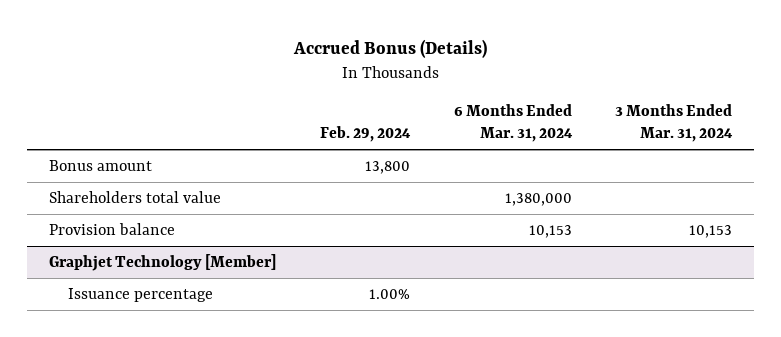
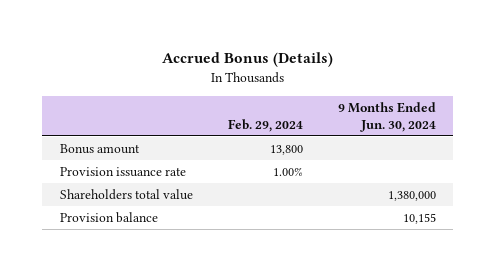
[453,103,573,143] 6 Months Ended Mar. 31, 2024 -> none
[615,103,734,143] 3 Months Ended Mar. 31, 2024 -> none
none -> [337,101,436,132] 9 Months Ended Jun. 30, 2024
none -> [59,167,186,178] Provision issuance rate
[48,253,276,271] Graphjet Technology [Member] -> none
[67,287,213,302] Issuance percentage -> none

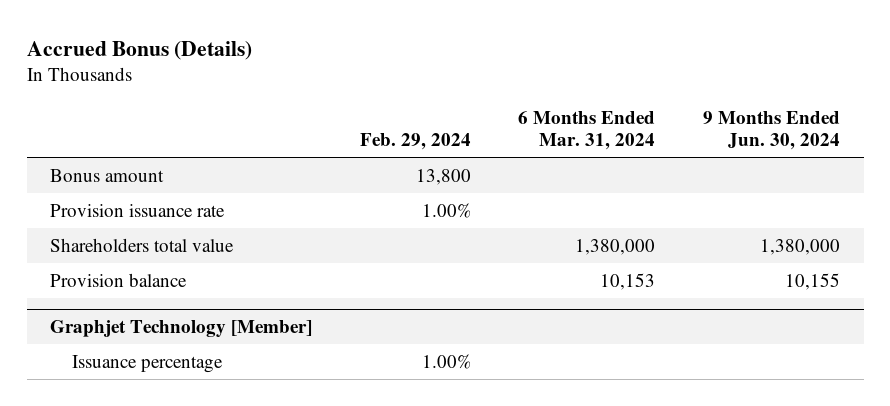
none -> [518,110,656,150] 6 Months Ended Mar. 31, 2024
none -> [50,319,313,337] Graphjet Technology [Member]
none -> [71,354,223,373] Issuance percentage

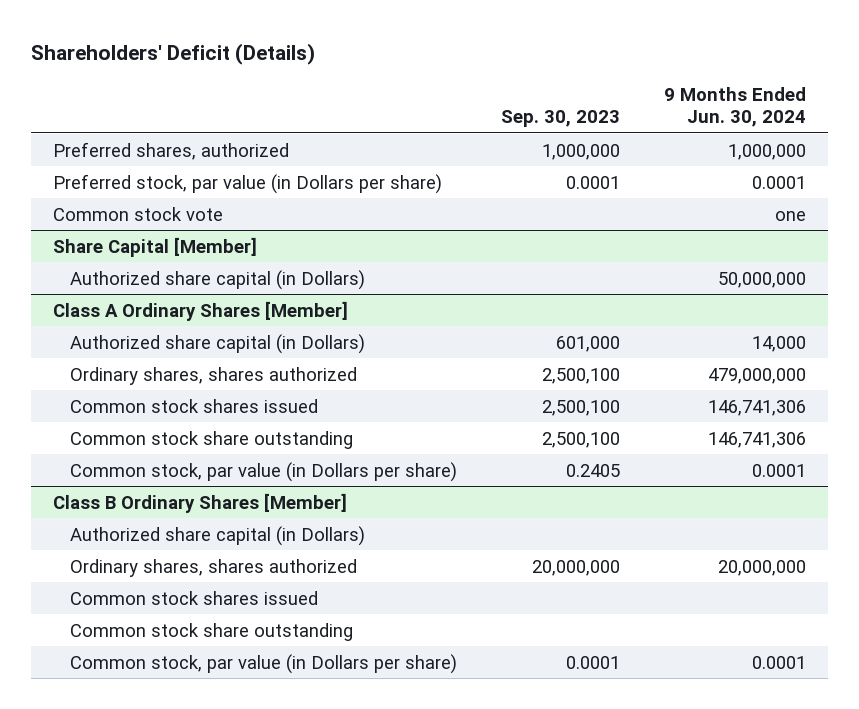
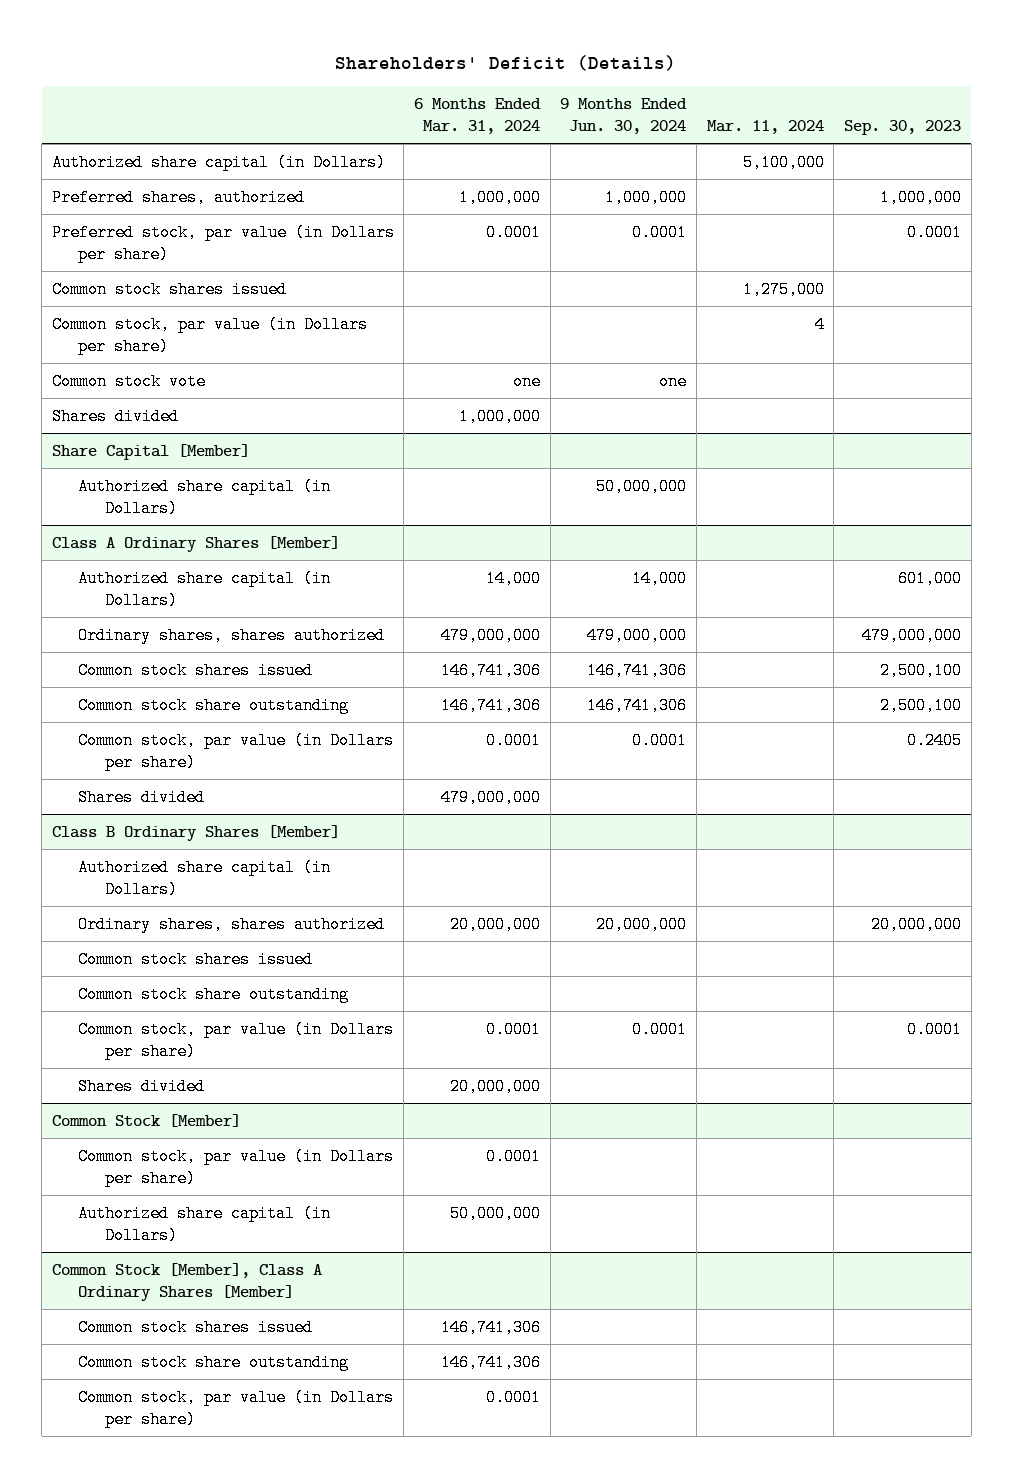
none -> [414,98,542,134] 6 Months Ended Mar. 31, 2024
none -> [706,119,824,134] Mar. 11, 2024
none -> [51,153,386,171] Authorized share capital (in Dollars)
none -> [51,280,287,298] Common stock shares issued
none -> [51,315,368,355] Common stock, par value (in Dollars per share)
none -> [51,407,179,425] Shares divided
[541,367,620,384] 2,500,100 -> [862,626,963,644] 479,000,000
none -> [78,788,206,806] Shares divided
none -> [78,1077,206,1095] Shares divided
none -> [51,1113,241,1127] Common Stock [Member]
none -> [78,1147,395,1187] Common stock, par value (in Dollars per share)
none -> [78,1204,332,1244] Authorized share capital (in Dollars)
none -> [51,1262,322,1301] Common Stock [Member], Class A Ordinary Shares [Member]
none -> [78,1318,314,1336] Common stock shares issued
none -> [78,1353,350,1371] Common stock share outstanding
none -> [78,1388,395,1428] Common stock, par value (in Dollars per share)

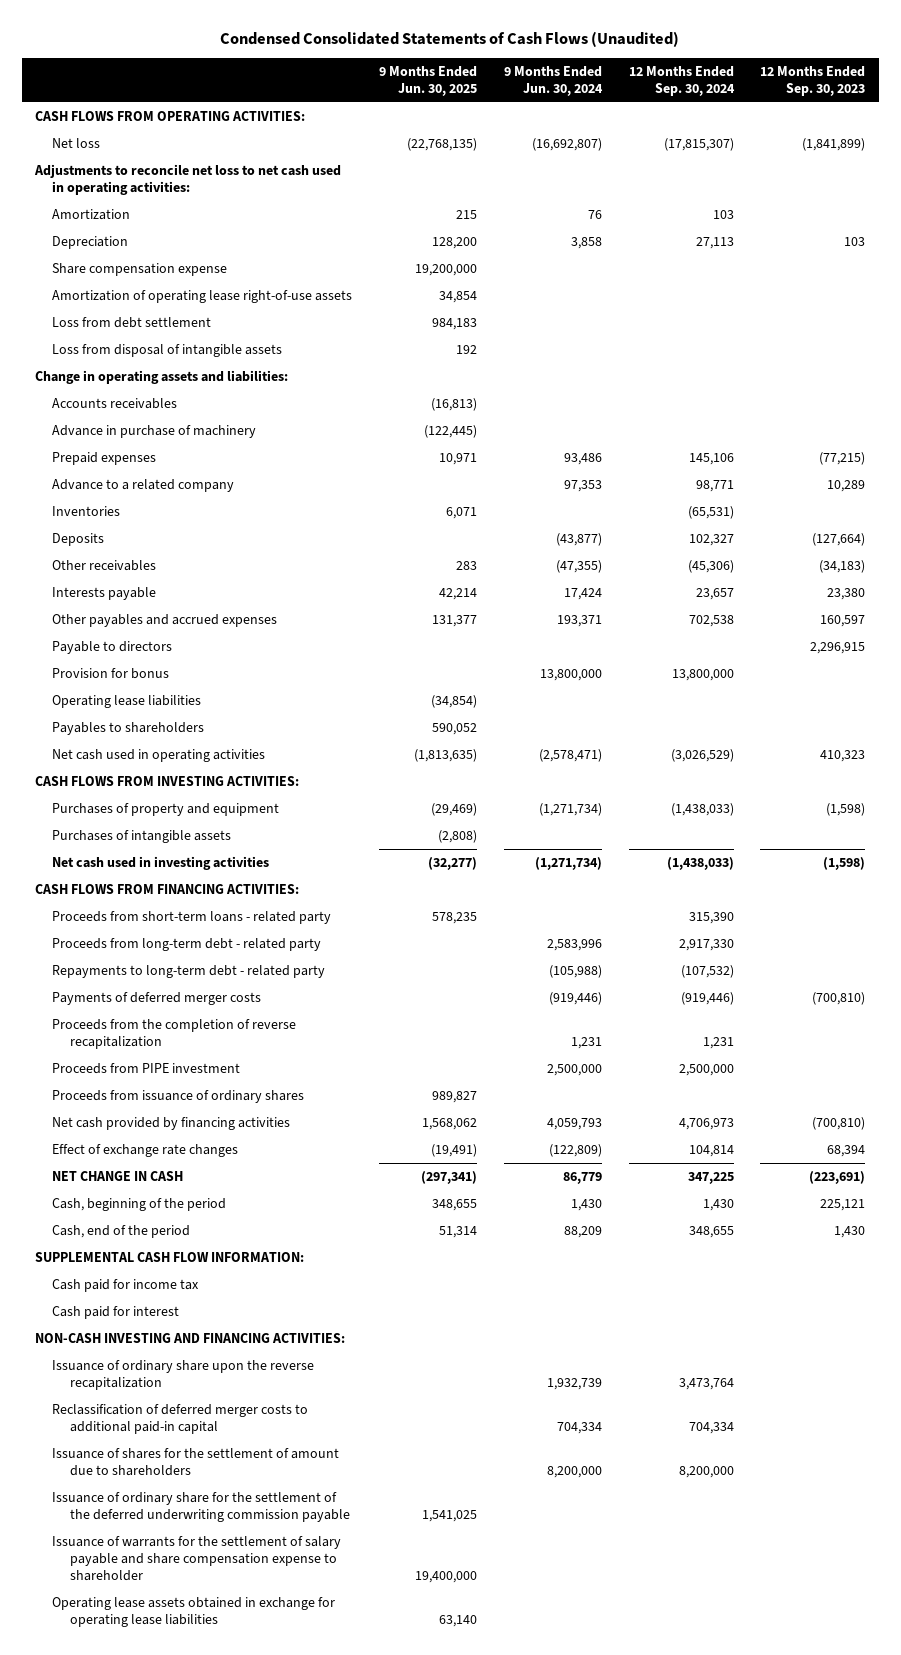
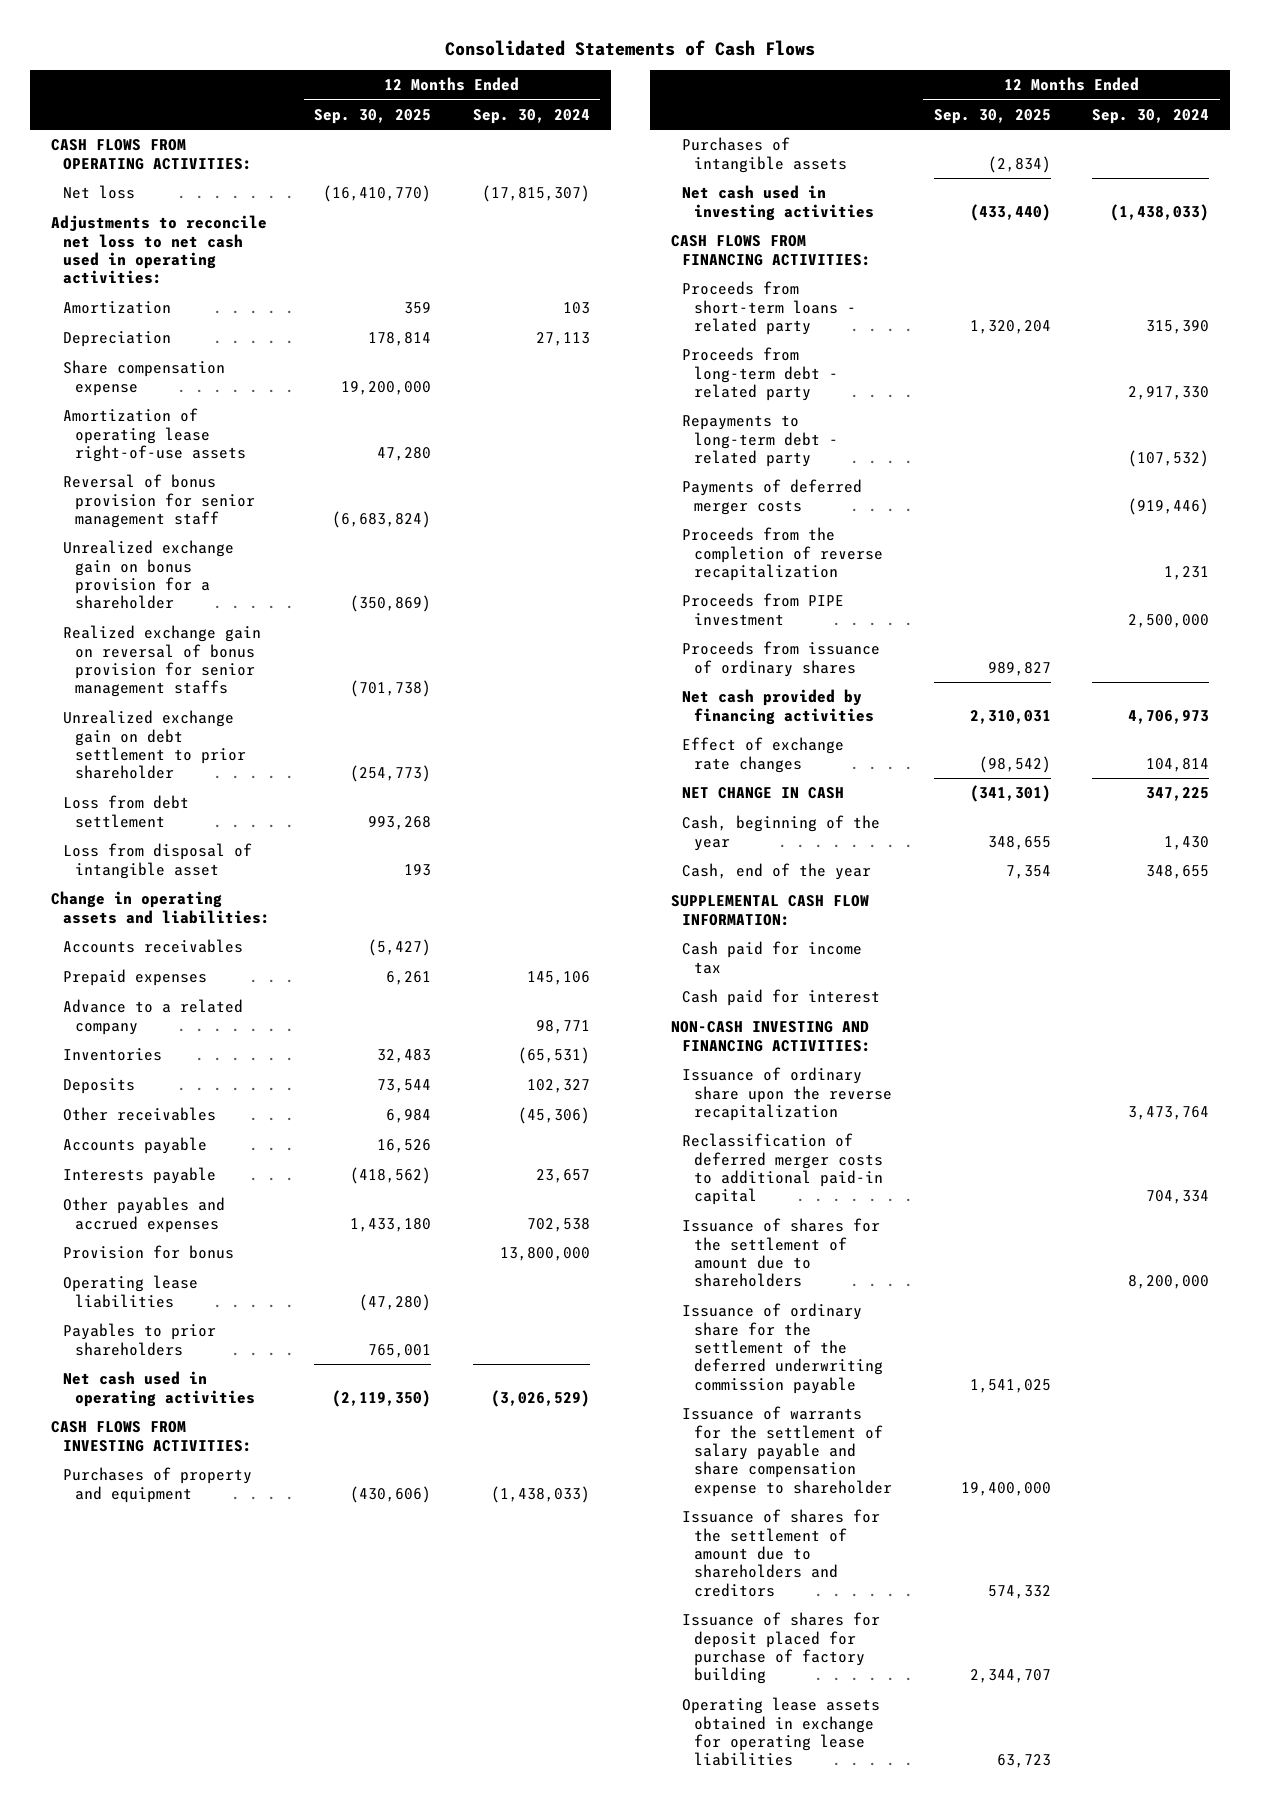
[220,30,680,47] Condensed Consolidated Statements of Cash Flows (Unaudited) -> [445,39,816,56] Consolidated Statements of Cash Flows
[379,66,478,97] 9 Months Ended Jun. 30, 2025 -> none
[503,66,603,97] 9 Months Ended Jun. 30, 2024 -> none
[760,66,866,97] 12 Months Ended Sep. 30, 2023 -> none
none -> [314,109,432,125] Sep. 30, 2025
none -> [63,474,255,529] Reversal of bonus provision for senior management staff
none -> [63,540,235,610] Unrealized exchange gain on bonus provision for a shareholder
none -> [63,625,262,698] Realized exchange gain on reversal of bonus provision for senior management staffs
none -> [63,710,246,780] Unrealized exchange gain on debt settlement to prior shareholder
[52,344,283,358] Loss from disposal of intangible assets -> [63,843,253,879] Loss from disposal of intangible asset
[52,425,257,439] Advance in purchase of machinery -> none
none -> [63,1137,208,1155] Accounts payable
[52,641,173,655] Payable to directors -> none
[52,722,205,736] Payables to shareholders -> [63,1323,217,1356] Payables to prior shareholders
[52,1198,227,1212] Cash, beginning of the period -> [682,815,881,851] Cash, beginning of the year
[52,1225,191,1239] Cash, end of the period -> [682,863,872,881] Cash, end of the year
none -> [682,1509,881,1597] Issuance of shares for the settlement of amount due to shareholders and creditors
none -> [682,1612,881,1685] Issuance of shares for deposit placed for purchase of factory building

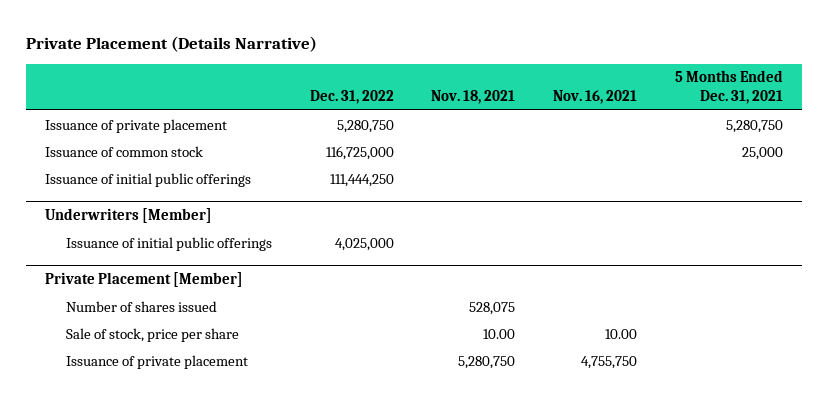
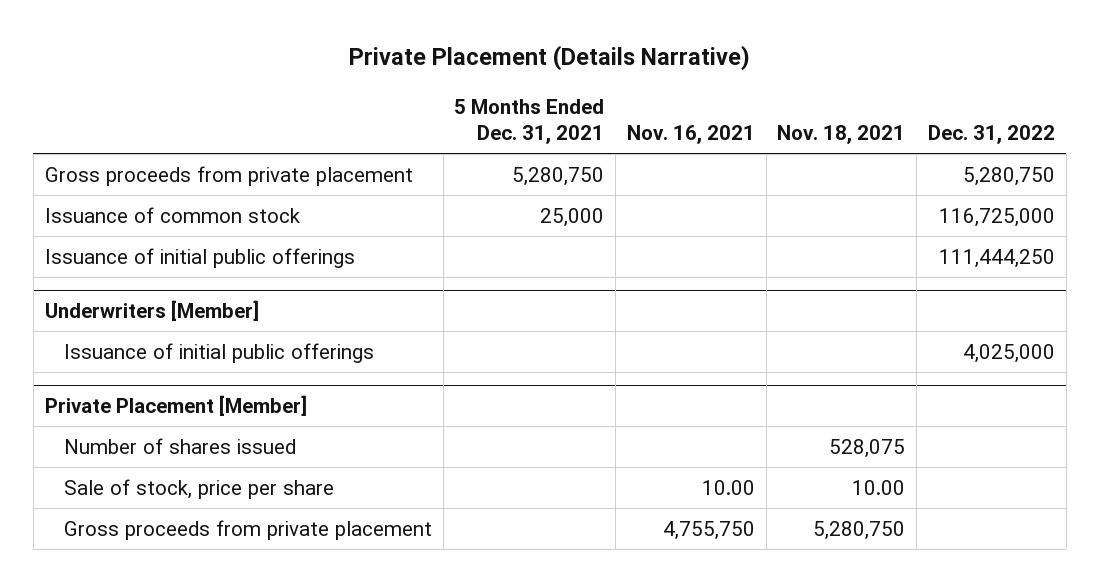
[44,118,227,133] Issuance of private placement -> [44,165,413,186] Gross proceeds from private placement
[65,354,248,369] Issuance of private placement -> [63,519,432,540] Gross proceeds from private placement

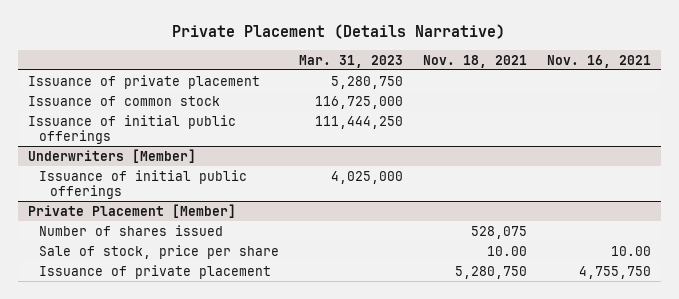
[454,98,605,144] 5 Months Ended Dec. 31, 2021 -> none
[927,124,1055,144] Dec. 31, 2022 -> none
none -> [298,54,403,68] Mar. 31, 2023
[44,165,413,186] Gross proceeds from private placement -> [27,74,260,89] Issuance of private placement
[63,519,432,540] Gross proceeds from private placement -> [38,264,271,279] Issuance of private placement

